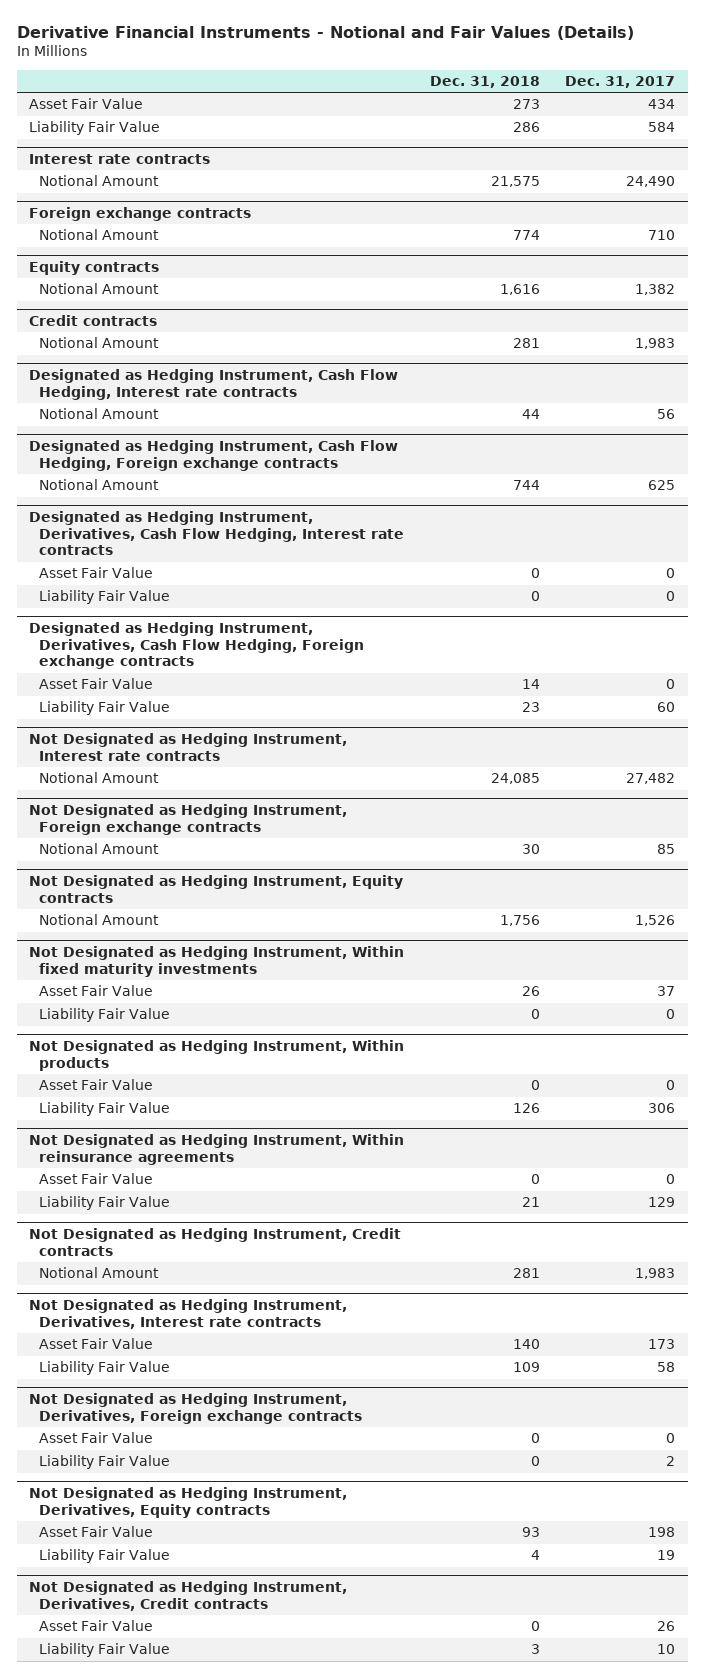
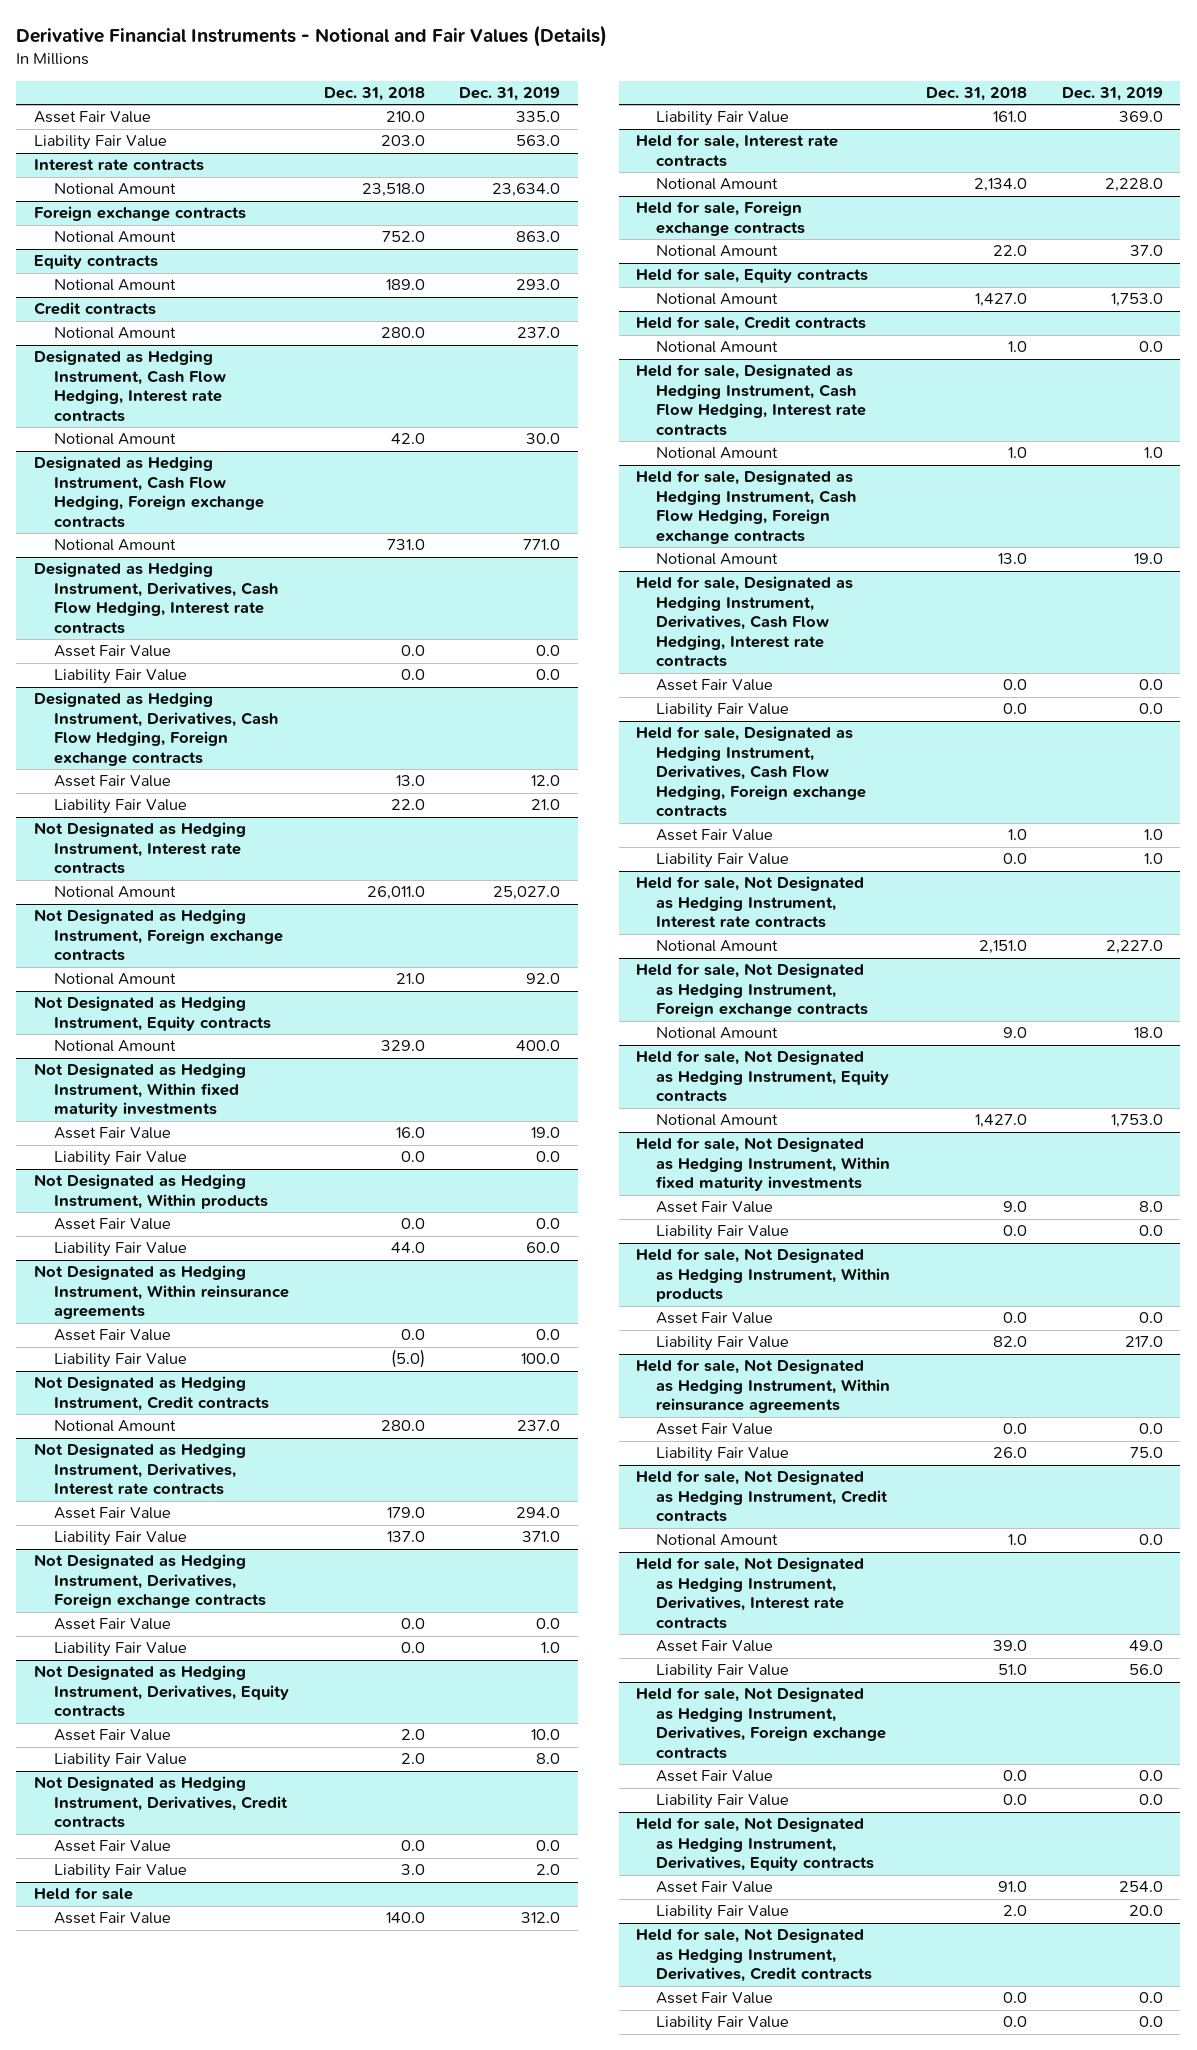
[565,75,676,88] Dec. 31, 2017 -> none
none -> [459,86,561,101] Dec. 31, 2019
[512,99,540,110] 273 -> [385,111,425,123] 210.0
[512,122,540,133] 286 -> [380,135,425,147] 203.0
[490,176,540,188] 21,575 -> [361,183,425,198] 23,518.0
[512,230,540,241] 774 -> [381,231,425,243] 752.0
[499,284,540,296] 1,616 -> [385,279,425,291] 189.0
[512,338,540,349] 281 -> [380,327,425,339] 280.0
[521,409,540,420] 44 -> [390,433,425,445] 42.0
[512,480,540,491] 744 -> [386,539,425,551] 731.0
[530,568,540,579] 0 -> [400,645,425,657] 0.0
[530,591,540,602] 0 -> [400,669,425,681] 0.0
[521,679,540,690] 14 -> [395,775,425,787] 13.0
[521,702,540,713] 23 -> [390,799,425,811] 22.0
[490,773,540,785] 24,085 -> [366,886,425,901] 26,011.0
[521,844,540,855] 30 -> [395,973,425,985] 21.0
[499,915,540,927] 1,756 -> [380,1040,425,1052] 329.0
[521,986,540,997] 26 -> [395,1127,425,1139] 16.0
[530,1009,540,1020] 0 -> [400,1151,425,1163] 0.0
[530,1080,540,1091] 0 -> [400,1218,425,1230] 0.0
[512,1103,540,1114] 126 -> [390,1242,425,1254] 44.0
[530,1174,540,1185] 0 -> [400,1329,425,1341] 0.0
[521,1197,540,1208] 21 -> [390,1349,425,1369] (5.0)
[512,1268,540,1279] 281 -> [380,1420,425,1432] 280.0
[512,1339,540,1350] 140 -> [386,1507,425,1519] 179.0
[512,1362,540,1373] 109 -> [386,1531,425,1543] 137.0
[530,1433,540,1444] 0 -> [400,1618,425,1630] 0.0
[530,1456,540,1467] 0 -> [400,1642,425,1654] 0.0
[521,1527,540,1538] 93 -> [400,1729,425,1741] 2.0
[530,1550,540,1561] 4 -> [400,1753,425,1765] 2.0
[530,1621,540,1632] 0 -> [400,1840,425,1852] 0.0
[530,1644,540,1655] 3 -> [400,1864,425,1876] 3.0
none -> [33,1887,133,1901] Held for sale
none -> [53,1912,171,1925] Asset Fair Value
none -> [656,111,790,127] Liability Fair Value
none -> [636,134,839,167] Held for sale, Interest rate contracts
none -> [656,178,779,191] Notional Amount
none -> [636,201,806,236] Held for sale, Foreign exchange contracts
none -> [656,245,779,258] Notional Amount
none -> [636,268,869,284] Held for sale, Equity contracts
none -> [656,293,779,306] Notional Amount
none -> [636,316,867,332] Held for sale, Credit contracts
none -> [656,341,779,354] Notional Amount
none -> [636,364,867,436] Held for sale, Designated as Hedging Instrument, Cash Flow Hedging, Interest rate contracts
none -> [656,447,779,460] Notional Amount
none -> [636,470,857,544] Held for sale, Designated as Hedging Instrument, Cash Flow Hedging, Foreign exchange contracts
none -> [656,553,779,566] Notional Amount
none -> [636,576,854,668] Held for sale, Designated as Hedging Instrument, Derivatives, Cash Flow Hedging, Interest rate contracts
none -> [656,679,774,692] Asset Fair Value
none -> [656,703,790,719] Liability Fair Value
none -> [636,726,867,818] Held for sale, Designated as Hedging Instrument, Derivatives, Cash Flow Hedging, Foreign exchange contracts
none -> [656,829,774,842] Asset Fair Value
none -> [656,853,790,869] Liability Fair Value
none -> [636,876,865,929] Held for sale, Not Designated as Hedging Instrument, Interest rate contracts
none -> [656,940,779,953] Notional Amount
none -> [636,963,869,1018] Held for sale, Not Designated as Hedging Instrument, Foreign exchange contracts
none -> [656,1027,779,1040] Notional Amount
none -> [636,1050,890,1103] Held for sale, Not Designated as Hedging Instrument, Equity contracts
none -> [656,1114,779,1127] Notional Amount
none -> [636,1137,891,1192] Held for sale, Not Designated as Hedging Instrument, Within fixed maturity investments
none -> [656,1201,774,1214] Asset Fair Value
none -> [656,1225,790,1241] Liability Fair Value
none -> [636,1248,891,1303] Held for sale, Not Designated as Hedging Instrument, Within products
none -> [656,1312,774,1325] Asset Fair Value
none -> [656,1336,790,1352] Liability Fair Value
none -> [636,1359,891,1414] Held for sale, Not Designated as Hedging Instrument, Within reinsurance agreements
none -> [656,1423,774,1436] Asset Fair Value
none -> [656,1447,790,1463] Liability Fair Value
none -> [636,1470,889,1523] Held for sale, Not Designated as Hedging Instrument, Credit contracts
none -> [656,1534,779,1547] Notional Amount
none -> [636,1557,865,1629] Held for sale, Not Designated as Hedging Instrument, Derivatives, Interest rate contracts
none -> [656,1640,774,1653] Asset Fair Value
none -> [656,1664,790,1680] Liability Fair Value
none -> [636,1687,887,1759] Held for sale, Not Designated as Hedging Instrument, Derivatives, Foreign exchange contracts
none -> [656,1770,774,1783] Asset Fair Value
none -> [656,1794,790,1810] Liability Fair Value
none -> [636,1817,875,1872] Held for sale, Not Designated as Hedging Instrument, Derivatives, Equity contracts
none -> [656,1881,774,1894] Asset Fair Value
none -> [656,1905,790,1921] Liability Fair Value
none -> [636,1928,873,1983] Held for sale, Not Designated as Hedging Instrument, Derivatives, Credit contracts
none -> [656,1992,774,2005] Asset Fair Value
none -> [656,2016,790,2032] Liability Fair Value

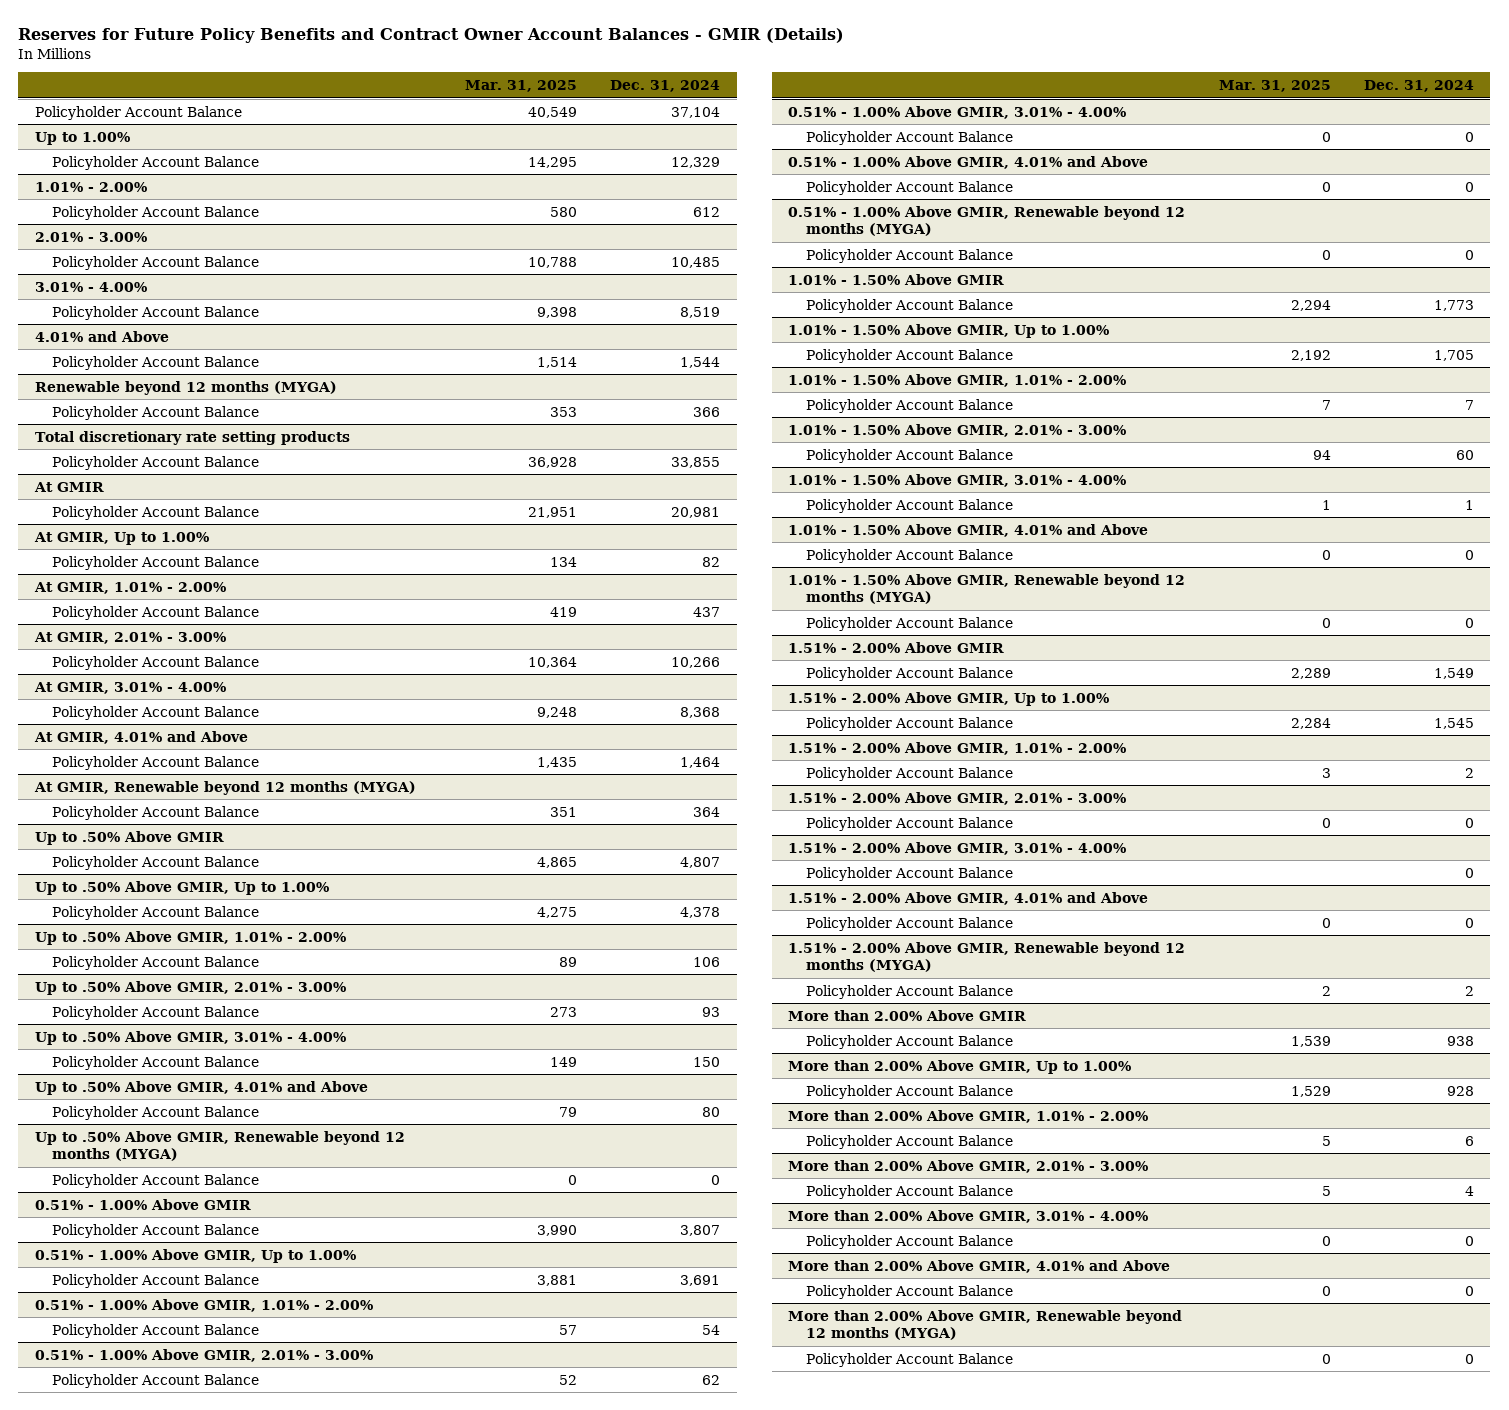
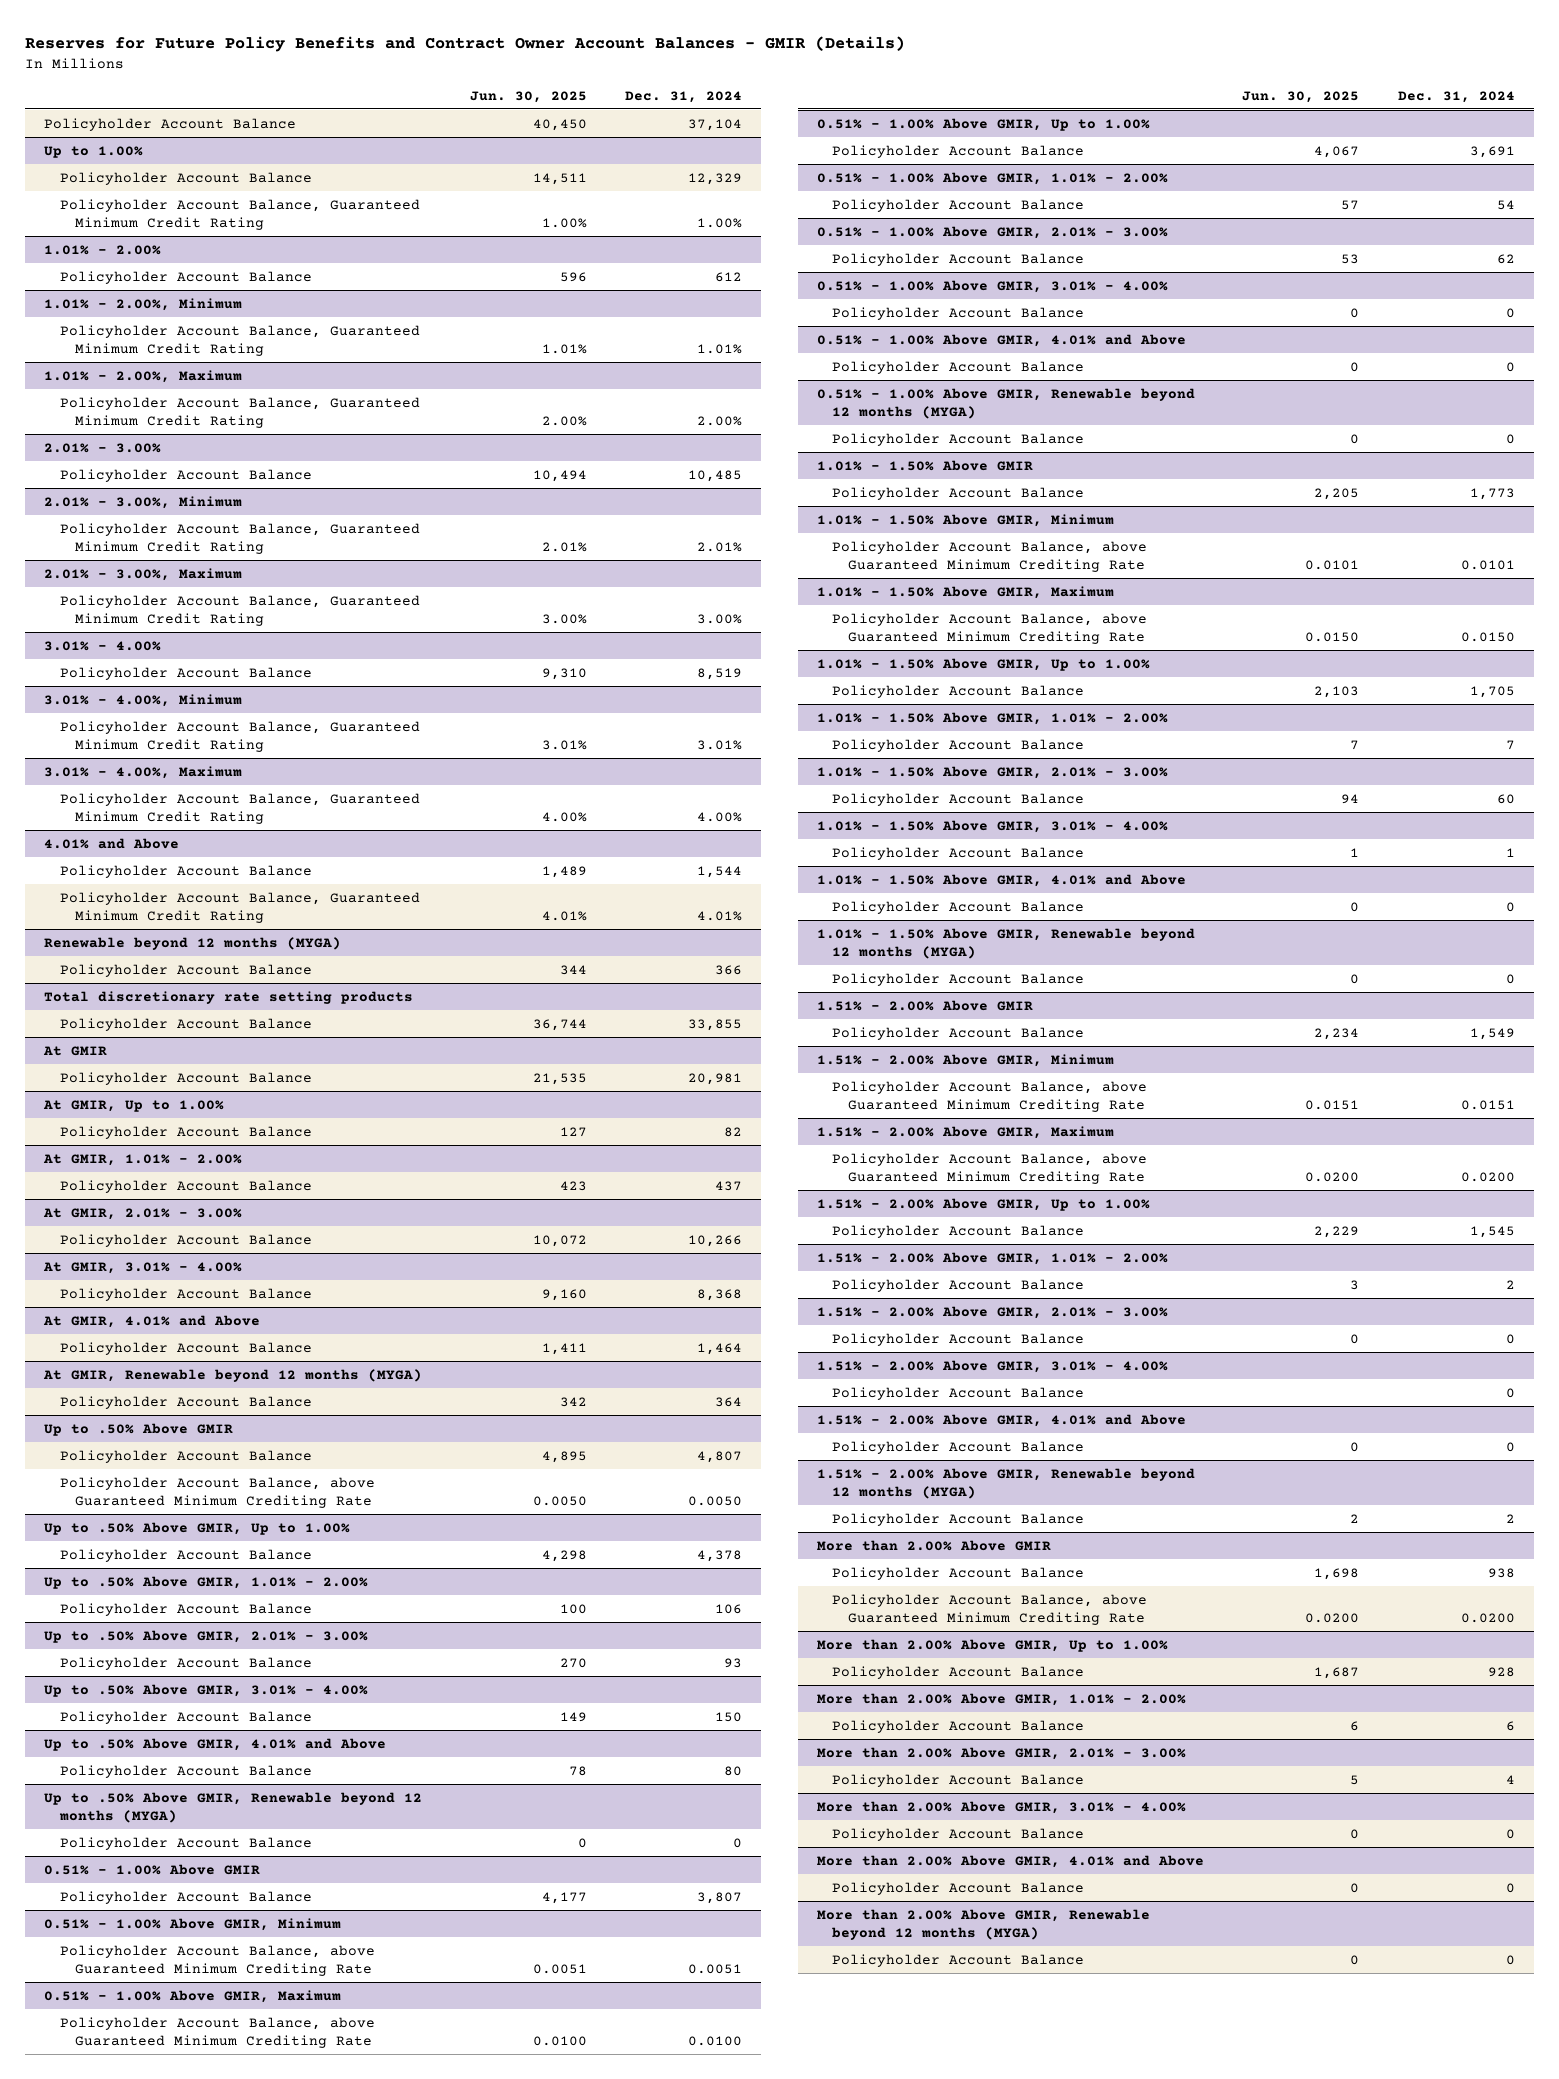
[465,80,578,93] Mar. 31, 2025 -> none
none -> [469,90,587,103] Jun. 30, 2025
none -> [59,198,420,230] Policyholder Account Balance, Guaranteed Minimum Credit Rating
none -> [44,297,243,311] 1.01% - 2.00%, Minimum
none -> [59,324,420,356] Policyholder Account Balance, Guaranteed Minimum Credit Rating
none -> [44,369,243,383] 1.01% - 2.00%, Maximum
none -> [59,396,420,428] Policyholder Account Balance, Guaranteed Minimum Credit Rating
none -> [44,495,243,509] 2.01% - 3.00%, Minimum
none -> [59,522,420,554] Policyholder Account Balance, Guaranteed Minimum Credit Rating
none -> [44,567,243,581] 2.01% - 3.00%, Maximum
none -> [59,594,420,626] Policyholder Account Balance, Guaranteed Minimum Credit Rating
none -> [44,693,243,707] 3.01% - 4.00%, Minimum
none -> [59,720,420,752] Policyholder Account Balance, Guaranteed Minimum Credit Rating
none -> [44,765,243,779] 3.01% - 4.00%, Maximum
none -> [59,792,420,824] Policyholder Account Balance, Guaranteed Minimum Credit Rating
none -> [59,891,420,923] Policyholder Account Balance, Guaranteed Minimum Credit Rating
none -> [59,1476,375,1508] Policyholder Account Balance, above Guaranteed Minimum Crediting Rate
none -> [44,1917,342,1931] 0.51% - 1.00% Above GMIR, Minimum
none -> [59,1944,375,1976] Policyholder Account Balance, above Guaranteed Minimum Crediting Rate
none -> [44,1989,342,2003] 0.51% - 1.00% Above GMIR, Maximum
none -> [59,2016,375,2048] Policyholder Account Balance, above Guaranteed Minimum Crediting Rate
none -> [816,513,1114,527] 1.01% - 1.50% Above GMIR, Minimum
none -> [832,540,1148,572] Policyholder Account Balance, above Guaranteed Minimum Crediting Rate
none -> [816,585,1114,599] 1.01% - 1.50% Above GMIR, Maximum
none -> [832,612,1148,644] Policyholder Account Balance, above Guaranteed Minimum Crediting Rate
none -> [816,1053,1114,1067] 1.51% - 2.00% Above GMIR, Minimum
none -> [832,1080,1148,1112] Policyholder Account Balance, above Guaranteed Minimum Crediting Rate
none -> [816,1125,1114,1139] 1.51% - 2.00% Above GMIR, Maximum
none -> [832,1152,1148,1184] Policyholder Account Balance, above Guaranteed Minimum Crediting Rate
none -> [832,1593,1148,1625] Policyholder Account Balance, above Guaranteed Minimum Crediting Rate

